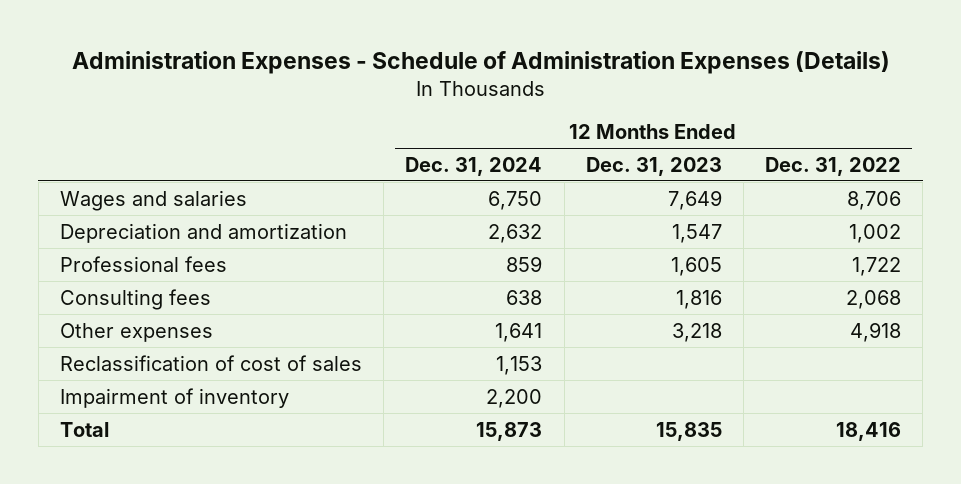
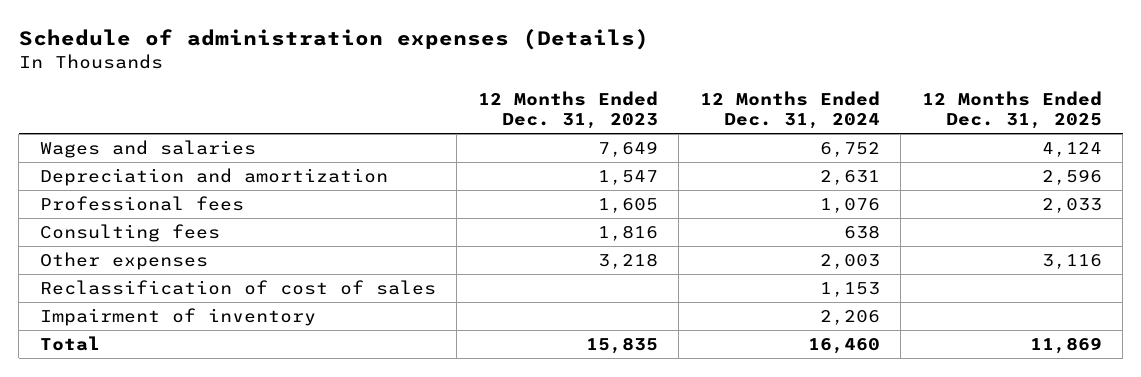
[71,51,890,75] Administration Expenses - Schedule of Administration Expenses (Details) -> [18,28,649,50] Schedule of administration expenses (Details)
[765,156,902,176] Dec. 31, 2022 -> none
none -> [921,90,1102,130] 12 Months Ended Dec. 31, 2025
[488,190,543,210] 6,750 -> [819,141,880,157] 6,752
[488,223,543,243] 2,632 -> [819,169,880,185] 2,631
[506,255,543,272] 859 -> [819,197,880,213] 1,076
[495,322,543,342] 1,641 -> [819,253,880,269] 2,003
[486,388,543,408] 2,200 -> [819,309,880,325] 2,206
[476,421,543,441] 15,873 -> [807,337,880,354] 16,460

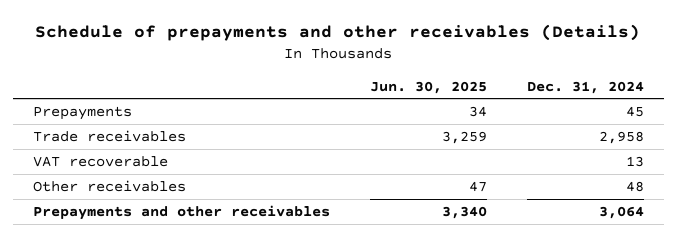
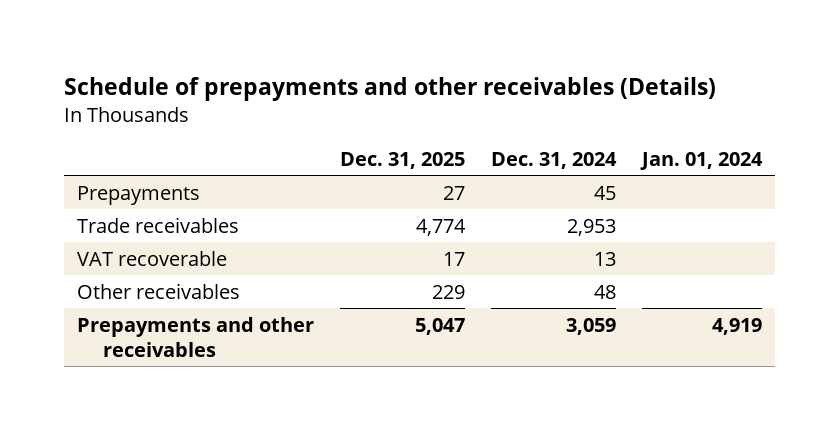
[369,80,487,94] Jun. 30, 2025 -> none
none -> [340,151,466,169] Dec. 31, 2025
none -> [640,151,764,170] Jan. 01, 2024
[598,130,644,144] 2,958 -> [567,218,617,236] 2,953
[598,205,644,219] 3,064 -> [566,317,617,335] 3,059

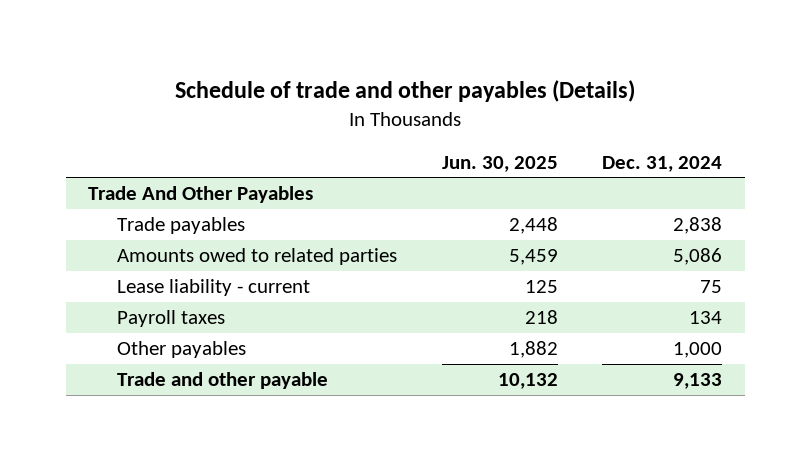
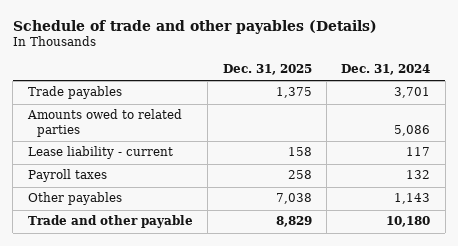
[441,155,558,172] Jun. 30, 2025 -> none
none -> [222,64,312,76] Dec. 31, 2025
[87,186,313,204] Trade And Other Payables -> none
[673,217,723,235] 2,838 -> [394,87,431,99] 3,701
[700,280,723,294] 75 -> [406,147,431,157] 117
[689,311,723,325] 134 -> [406,170,431,180] 132
[673,342,723,359] 1,000 -> [394,193,431,205] 1,143
[673,373,723,390] 9,133 -> [386,216,431,228] 10,180

